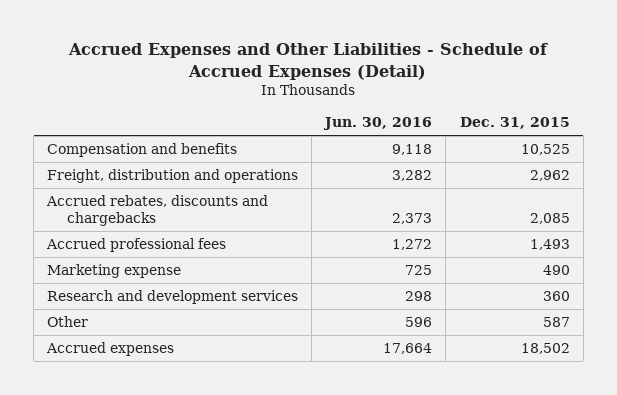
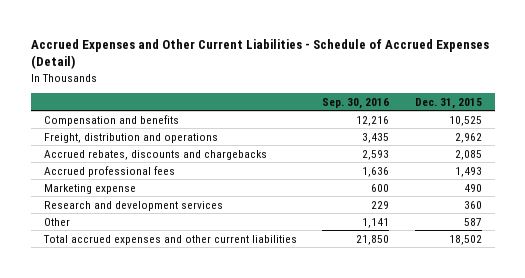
[68,43,549,80] Accrued Expenses and Other Liabilities - Schedule of Accrued Expenses (Detail) -> [30,38,489,70] Accrued Expenses and Other Current Liabilities - Schedule of Accrued Expenses (Detail)
[323,117,433,131] Jun. 30, 2016 -> none
none -> [322,97,390,109] Sep. 30, 2016
[46,342,175,357] Accrued expenses -> [42,234,297,245] Total accrued expenses and other current liabilities

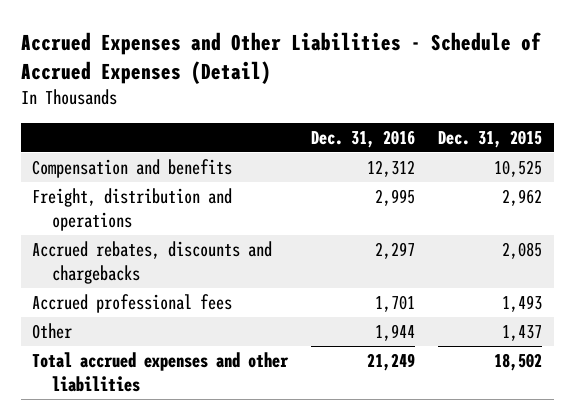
[30,38,489,70] Accrued Expenses and Other Current Liabilities - Schedule of Accrued Expenses (Detail) -> [20,31,541,84] Accrued Expenses and Other Liabilities - Schedule of Accrued Expenses (Detail)
[322,97,390,109] Sep. 30, 2016 -> none
none -> [311,129,416,148] Dec. 31, 2016
[43,183,136,194] Marketing expense -> none
[43,200,223,211] Research and development services -> none
[463,217,482,226] 587 -> [502,325,543,342] 1,437
[42,234,297,245] Total accrued expenses and other current liabilities -> [32,352,290,392] Total accrued expenses and other liabilities

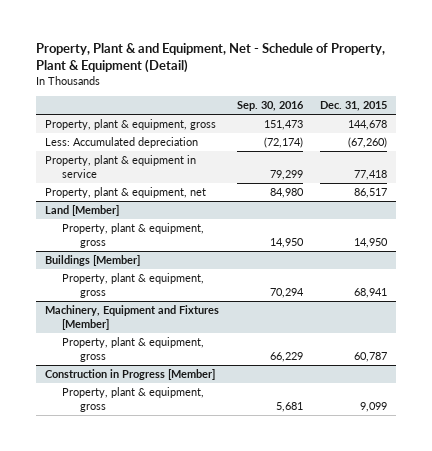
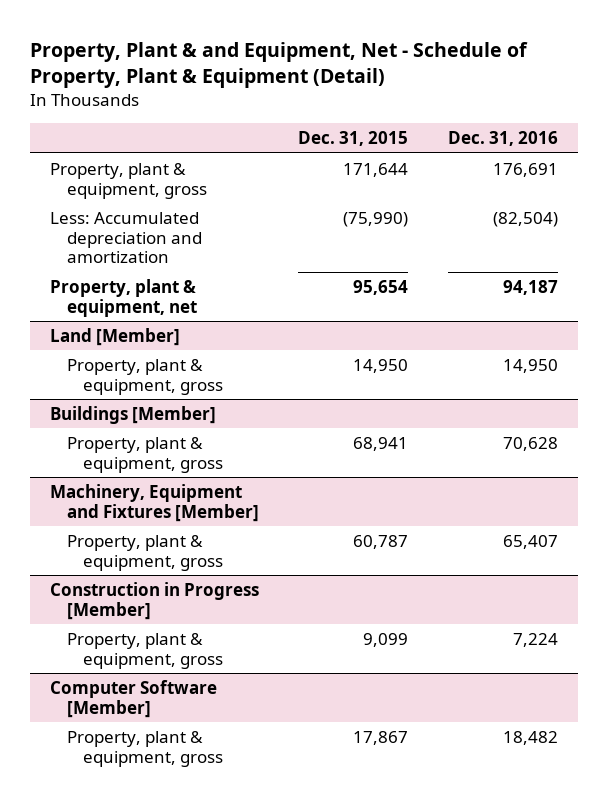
[236,101,304,112] Sep. 30, 2016 -> none
none -> [447,130,558,146] Dec. 31, 2016
[44,154,196,179] Property, plant & equipment in service -> none
[348,119,388,130] 144,678 -> [343,162,409,177] 171,644
[44,136,198,148] Less: Accumulated depreciation -> [49,211,202,264] Less: Accumulated depreciation and amortization
[348,136,388,148] (67,260) -> [343,211,409,227] (75,990)
[354,187,388,198] 86,517 -> [353,279,409,295] 95,654
none -> [49,679,217,718] Computer Software [Member]
none -> [66,730,224,767] Property, plant & equipment, gross

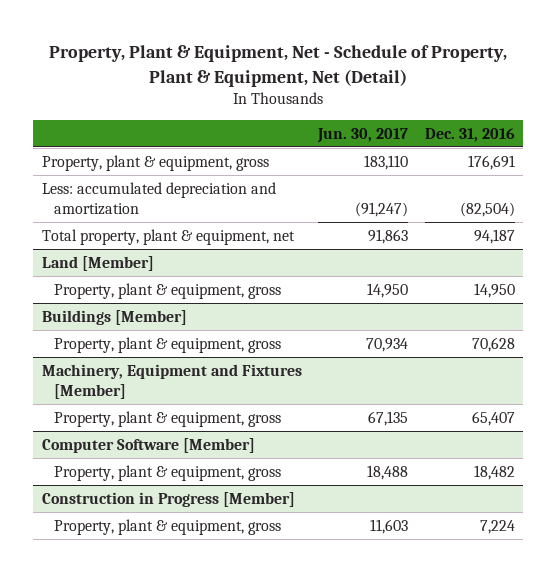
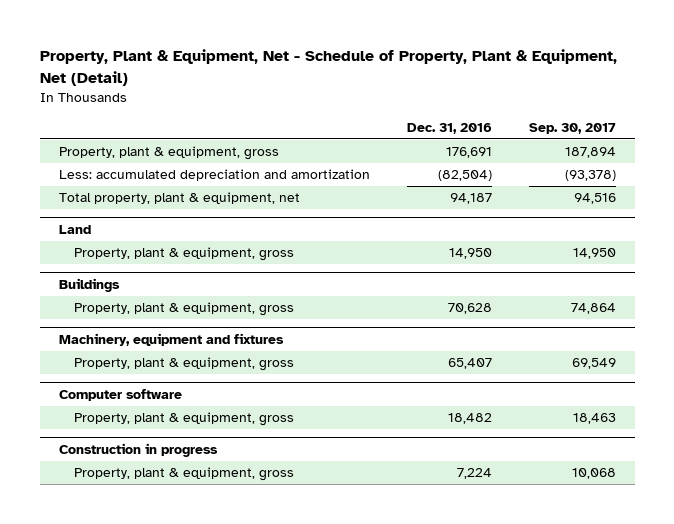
[317,127,409,143] Jun. 30, 2017 -> none
none -> [528,122,616,134] Sep. 30, 2017
[41,255,154,271] Land [Member] -> [58,225,91,235] Land
[41,309,187,325] Buildings [Member] -> [58,278,120,293] Buildings
[41,363,302,399] Machinery, Equipment and Fixtures [Member] -> [58,333,284,347] Machinery, equipment and fixtures
[41,437,255,453] Computer Software [Member] -> [58,389,182,402] Computer software
[41,491,295,507] Construction in Progress [Member] -> [58,443,218,458] Construction in progress

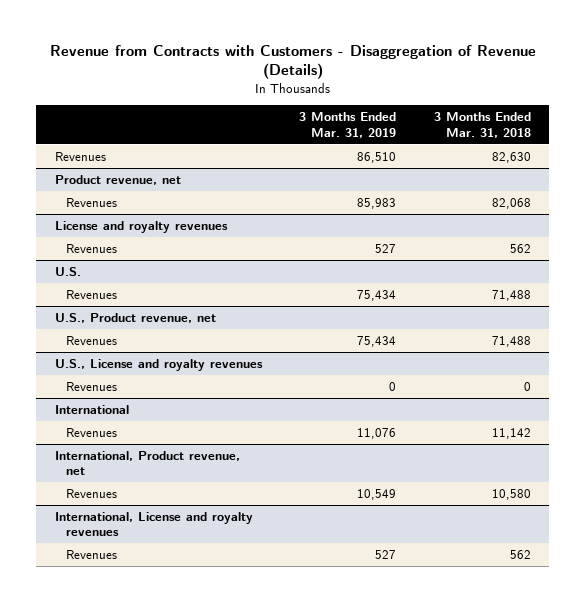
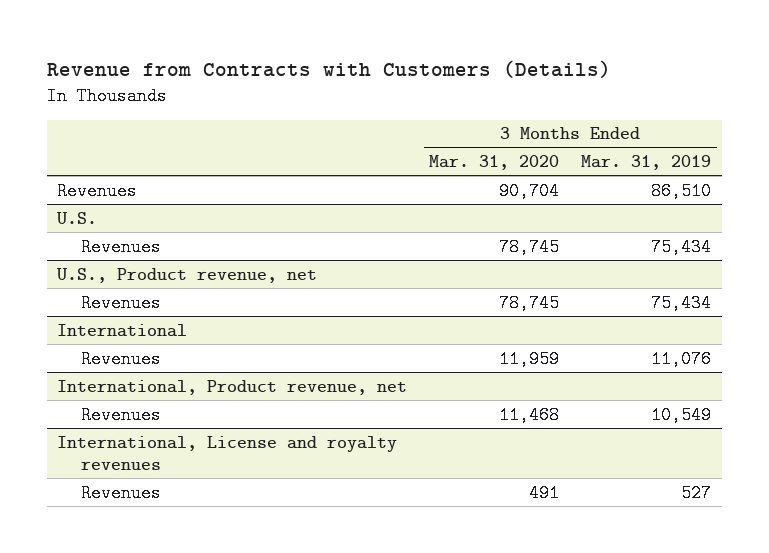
[49,44,536,80] Revenue from Contracts with Customers - Disaggregation of Revenue (Details) -> [46,59,611,78] Revenue from Contracts with Customers (Details)
[433,112,531,138] 3 Months Ended Mar. 31, 2018 -> none
none -> [429,155,560,171] Mar. 31, 2020
[54,174,181,185] Product revenue, net -> none
[65,197,117,207] Revenues -> none
[54,220,228,233] License and royalty revenues -> none
[65,243,117,253] Revenues -> none
[54,358,263,371] U.S., License and royalty revenues -> none
[65,381,117,391] Revenues -> none

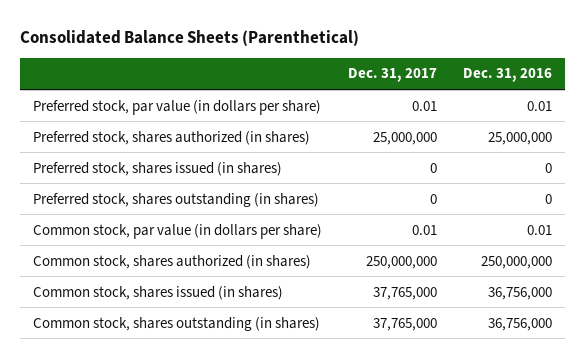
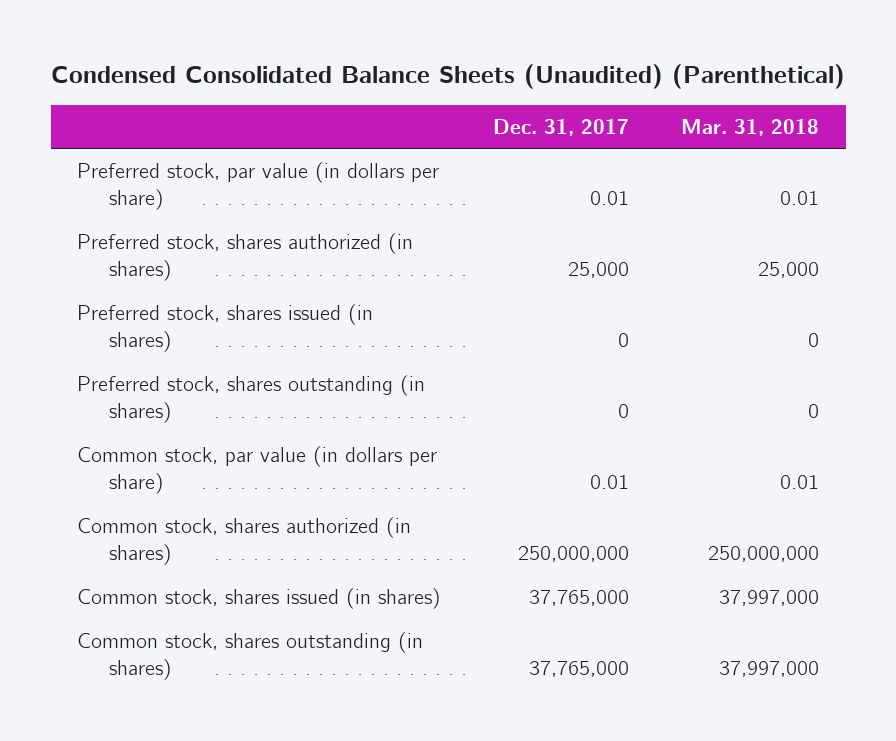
[19,29,359,46] Consolidated Balance Sheets (Parenthetical) -> [50,64,845,90] Condensed Consolidated Balance Sheets (Unaudited) (Parenthetical)
[462,68,552,83] Dec. 31, 2016 -> none
none -> [681,118,820,136] Mar. 31, 2018
[372,131,437,145] 25,000,000 -> [568,262,630,279] 25,000

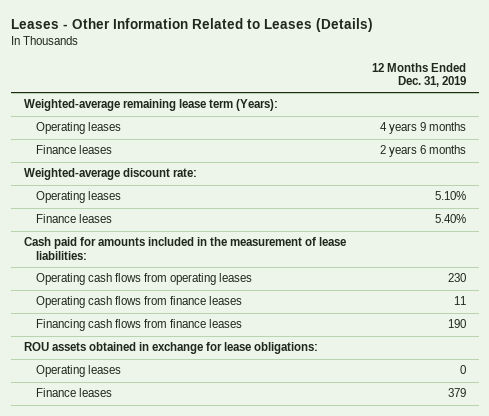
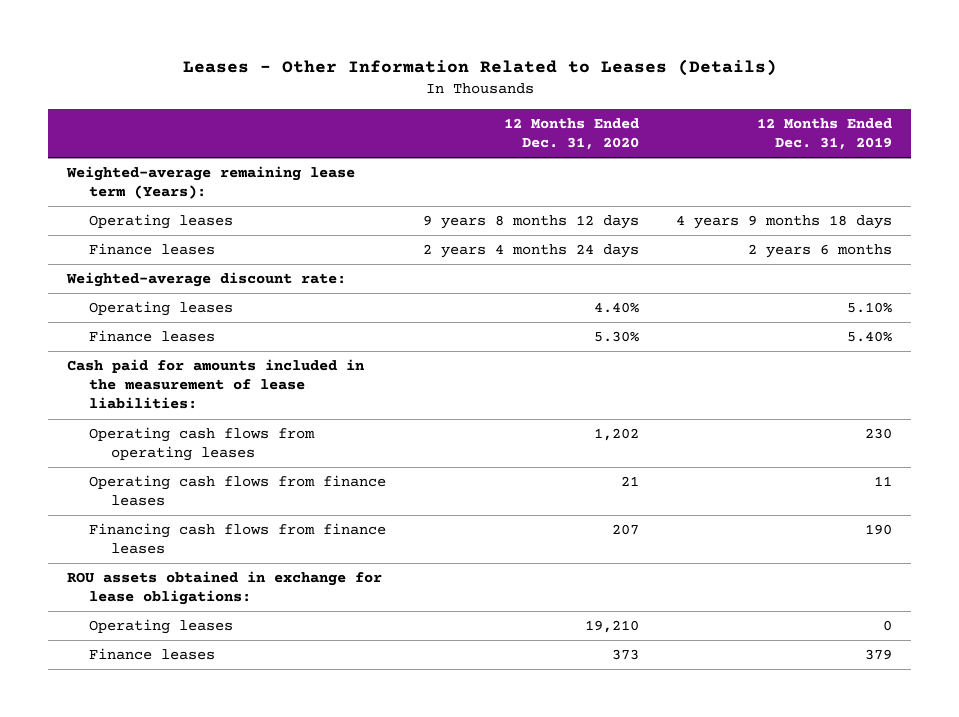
none -> [504,117,640,150] 12 Months Ended Dec. 31, 2020
[379,122,466,135] 4 years 9 months -> [676,215,893,230] 4 years 9 months 18 days

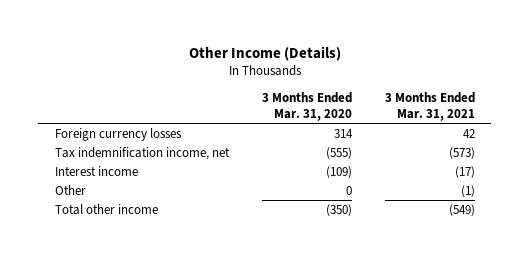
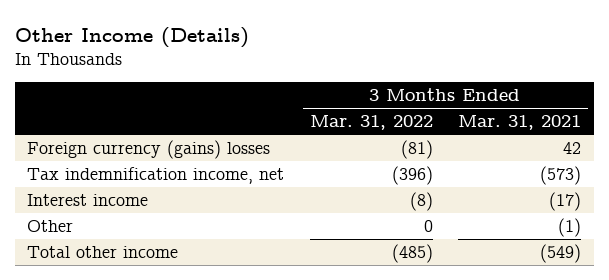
[261,92,352,121] 3 Months Ended Mar. 31, 2020 -> none
none -> [309,115,433,131] Mar. 31, 2022
[54,127,182,141] Foreign currency losses -> [27,139,271,159] Foreign currency (gains) losses

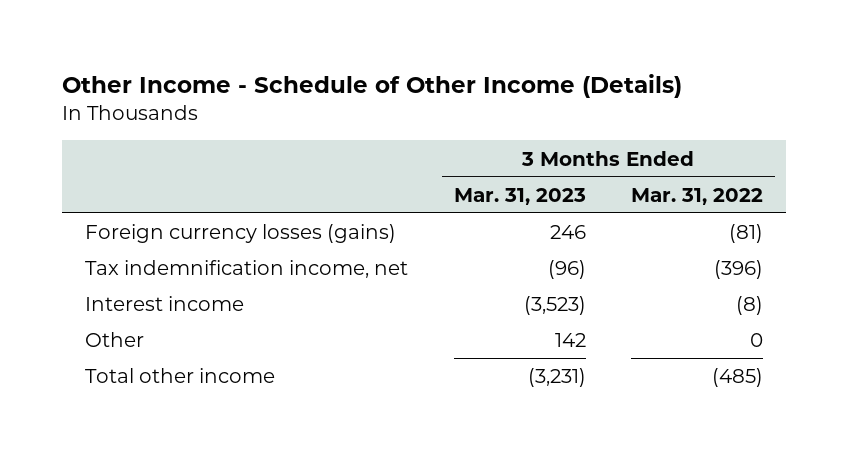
[14,26,249,48] Other Income (Details) -> [62,74,683,99] Other Income - Schedule of Other Income (Details)
[458,115,582,131] Mar. 31, 2021 -> none
none -> [453,187,586,205] Mar. 31, 2023
[27,139,271,159] Foreign currency (gains) losses -> [84,224,396,244] Foreign currency losses (gains)

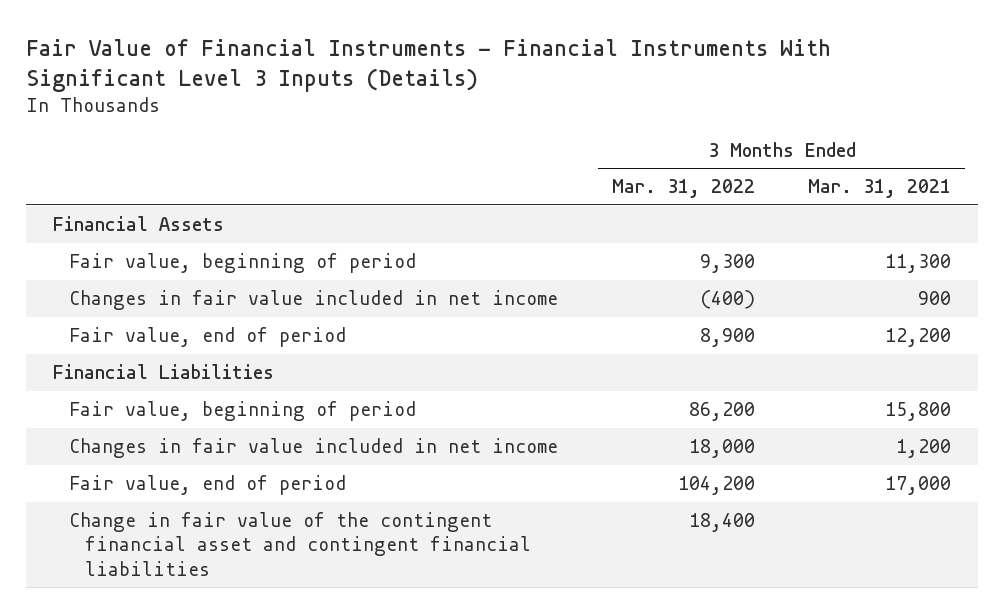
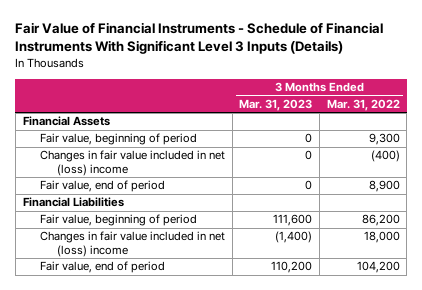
[26,39,832,93] Fair Value of Financial Instruments - Financial Instruments With Significant Level 3 Inputs (Details) -> [15,22,384,55] Fair Value of Financial Instruments - Schedule of Financial Instruments With Significant Level 3 Inputs (Details)
[808,179,952,199] Mar. 31, 2021 -> none
none -> [239,98,313,111] Mar. 31, 2023
[68,289,558,310] Changes in fair value included in net income -> [39,150,225,177] Changes in fair value included in net (loss) income
[68,437,558,458] Changes in fair value included in net income -> [39,231,225,258] Changes in fair value included in net (loss) income
[68,511,531,576] Change in fair value of the contingent financial asset and contingent financial liabilities -> none

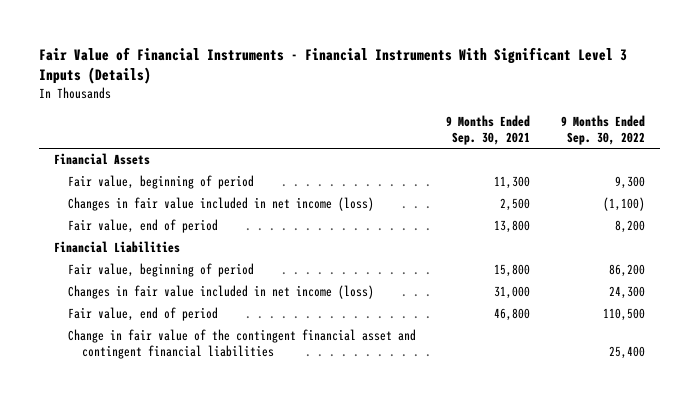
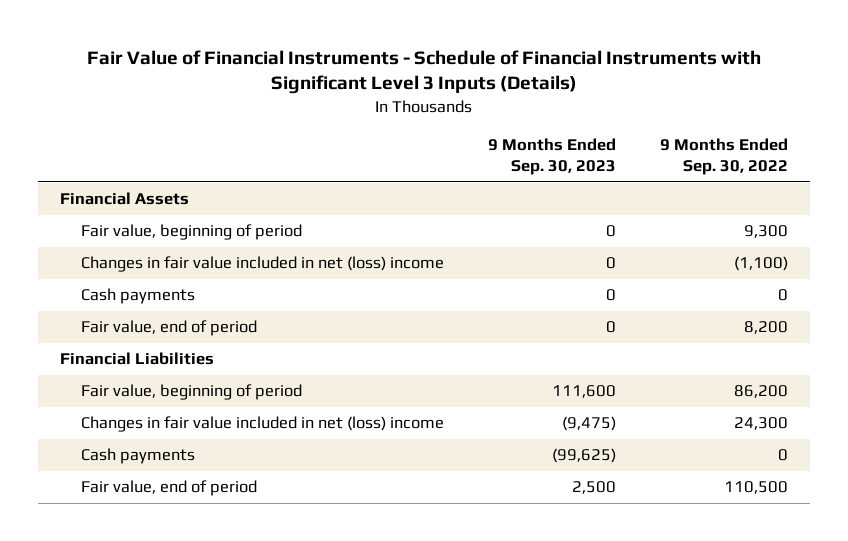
[39,46,628,84] Fair Value of Financial Instruments - Financial Instruments With Significant Level 3 Inputs (Details) -> [87,49,762,95] Fair Value of Financial Instruments - Schedule of Financial Instruments with Significant Level 3 Inputs (Details)
[446,115,531,146] 9 Months Ended Sep. 30, 2021 -> none
none -> [488,137,617,176] 9 Months Ended Sep. 30, 2023
[68,197,375,212] Changes in fair value included in net income (loss) -> [81,256,445,273] Changes in fair value included in net (loss) income
none -> [81,288,196,305] Cash payments
[68,285,375,300] Changes in fair value included in net income (loss) -> [81,416,445,433] Changes in fair value included in net (loss) income
none -> [81,448,196,465] Cash payments
[68,329,417,360] Change in fair value of the contingent financial asset and contingent financial liabilities -> none

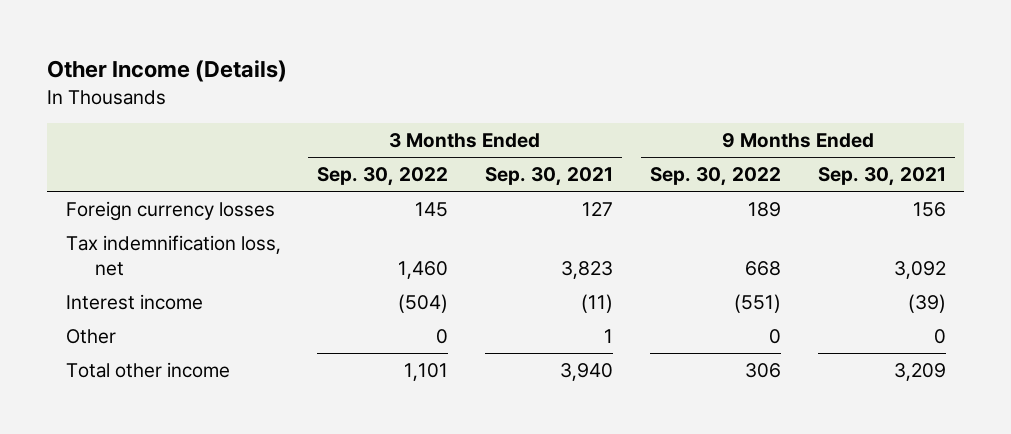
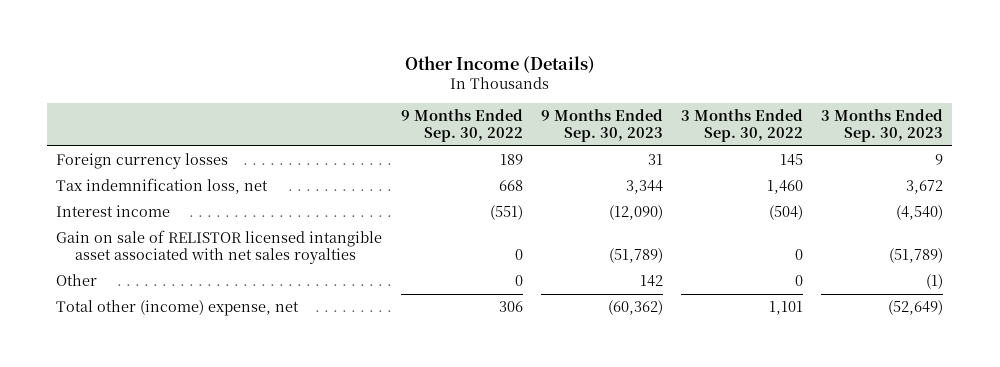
[485,167,614,187] Sep. 30, 2021 -> none
[817,167,946,187] Sep. 30, 2021 -> none
none -> [540,109,663,143] 9 Months Ended Sep. 30, 2023
none -> [821,109,944,143] 3 Months Ended Sep. 30, 2023
none -> [56,230,383,264] Gain on sale of RELISTOR licensed intangible asset associated with net sales royalties
[65,361,230,378] Total other income -> [56,300,300,317] Total other (income) expense, net

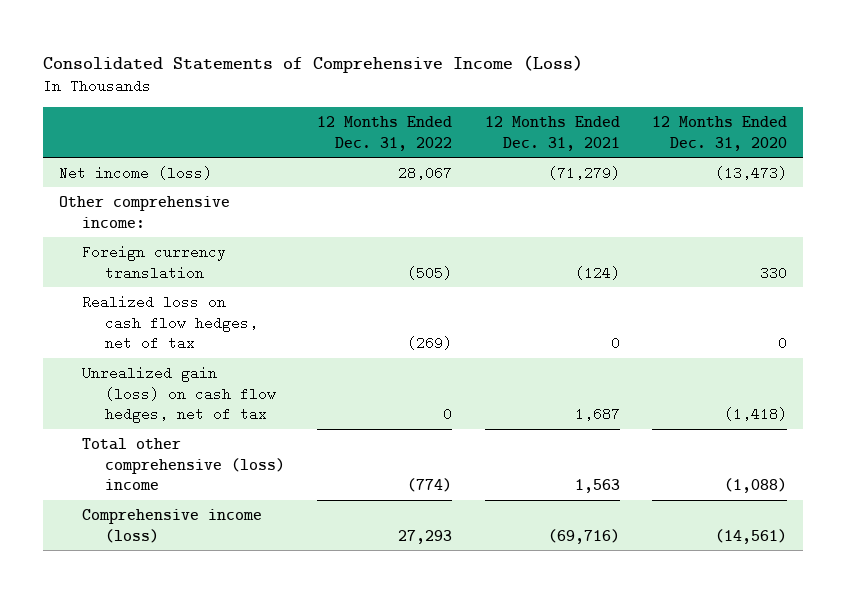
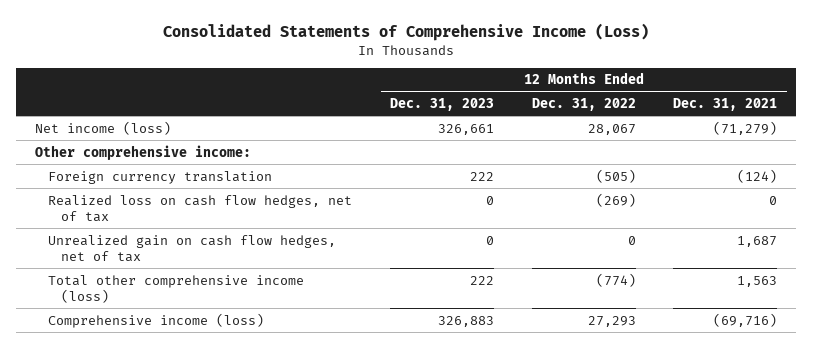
[651,115,787,151] 12 Months Ended Dec. 31, 2020 -> none
none -> [390,98,495,112] Dec. 31, 2023
[82,365,277,424] Unrealized gain (loss) on cash flow hedges, net of tax -> [48,234,337,263] Unrealized gain on cash flow hedges, net of tax
[82,437,286,491] Total other comprehensive (loss) income -> [48,274,305,304] Total other comprehensive income (loss)

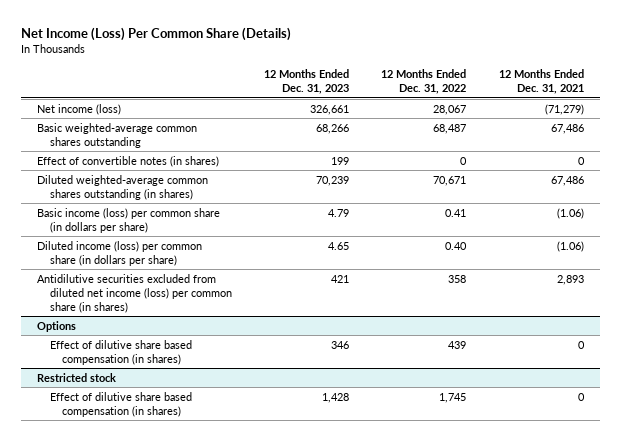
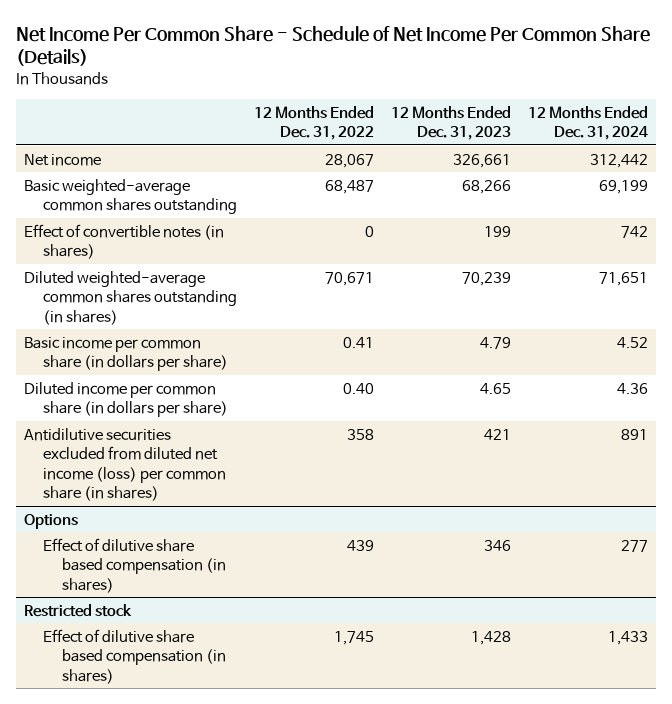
[20,27,291,42] Net Income (Loss) Per Common Share (Details) -> [15,25,650,67] Net Income Per Common Share - Schedule of Net Income Per Common Share (Details)
[498,69,584,95] 12 Months Ended Dec. 31, 2021 -> none
none -> [527,105,648,141] 12 Months Ended Dec. 31, 2024
[37,103,122,115] Net income (loss) -> [24,153,102,166] Net income
[37,207,221,233] Basic income (loss) per common share (in dollars per share) -> [24,336,229,372] Basic income per common share (in dollars per share)
[37,240,203,266] Diluted income (loss) per common share (in dollars per share) -> [24,381,229,418] Diluted income per common share (in dollars per share)

